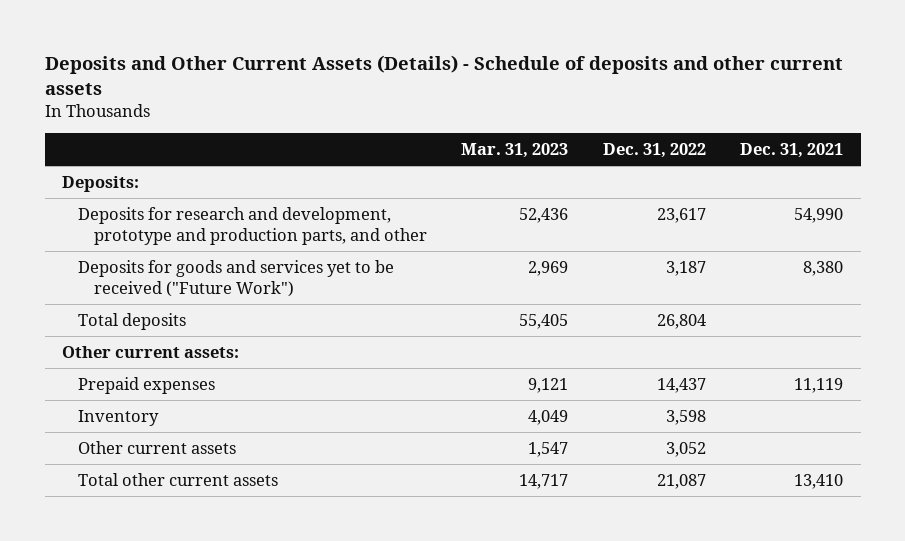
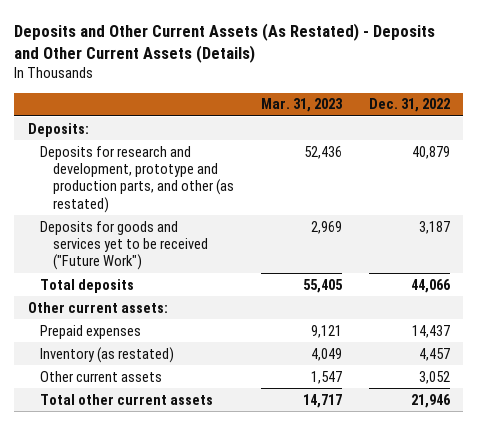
[44,54,843,96] Deposits and Other Current Assets (Details) - Schedule of deposits and other current assets -> [14,22,436,63] Deposits and Other Current Assets (As Restated) - Deposits and Other Current Assets (Details)
[740,143,844,159] Dec. 31, 2021 -> none
[77,206,427,245] Deposits for research and development, prototype and production parts, and other -> [40,145,234,213] Deposits for research and development, prototype and production parts, and other (as restated)
[656,207,706,223] 23,617 -> [411,145,450,159] 40,879
[656,313,706,329] 26,804 -> [410,278,451,293] 44,066
[77,409,159,426] Inventory -> [40,346,175,363] Inventory (as restated)
[665,409,706,425] 3,598 -> [418,347,450,361] 4,457
[656,473,706,489] 21,087 -> [410,393,451,408] 21,946

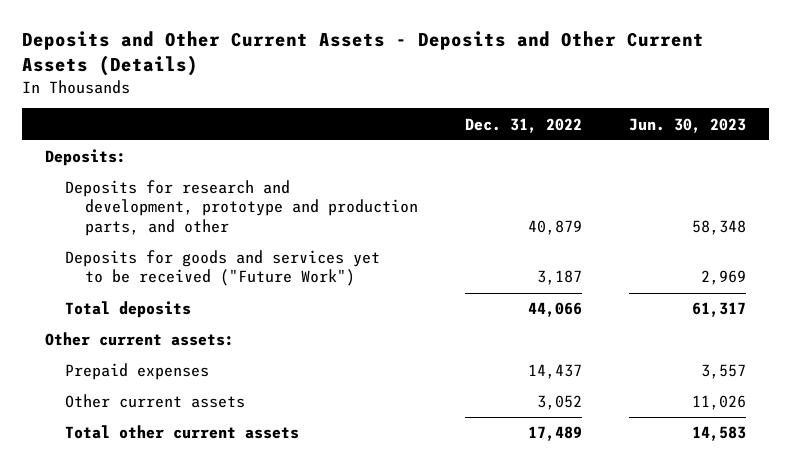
[14,22,436,63] Deposits and Other Current Assets (As Restated) - Deposits and Other Current Assets (Details) -> [21,31,704,77] Deposits and Other Current Assets - Deposits and Other Current Assets (Details)
[260,98,343,113] Mar. 31, 2023 -> none
none -> [628,117,746,133] Jun. 30, 2023
[40,145,234,213] Deposits for research and development, prototype and production parts, and other (as restated) -> [65,180,419,236] Deposits for research and development, prototype and production parts, and other
[40,346,175,363] Inventory (as restated) -> none
[410,393,451,408] 21,946 -> [528,426,583,442] 17,489

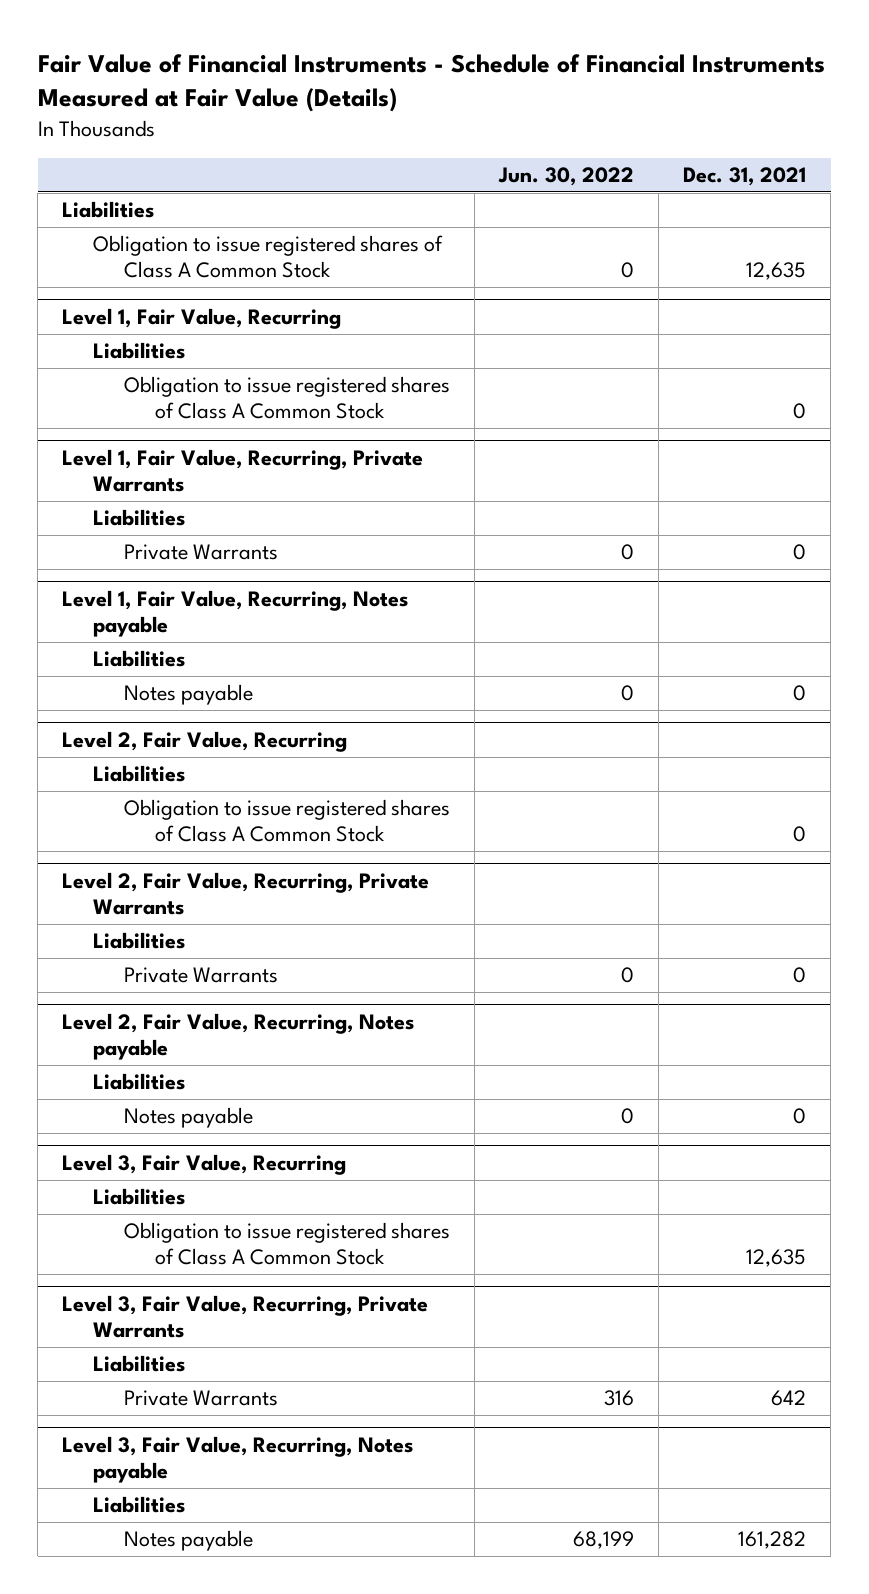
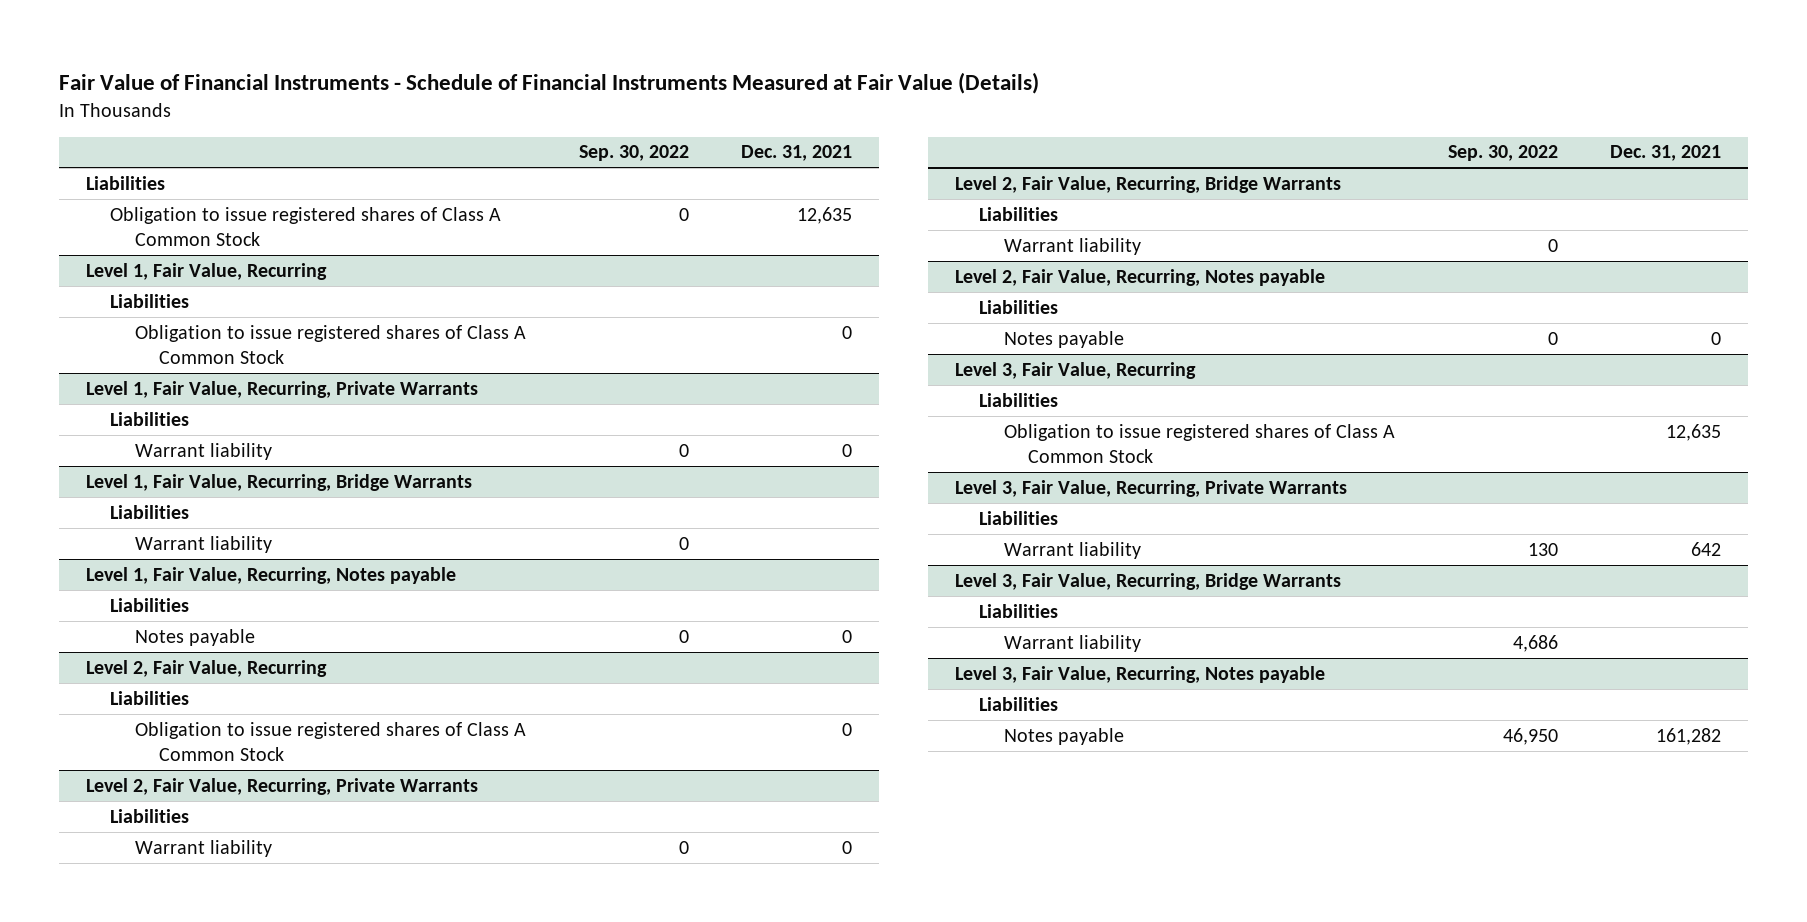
[498,167,635,187] Jun. 30, 2022 -> none
none -> [578,145,689,162] Sep. 30, 2022
[124,544,279,561] Private Warrants -> [134,442,272,460] Warrant liability
none -> [85,473,472,491] Level 1, Fair Value, Recurring, Bridge Warrants
none -> [110,504,190,519] Liabilities
none -> [134,535,272,553] Warrant liability
[124,967,279,984] Private Warrants -> [134,839,272,857] Warrant liability
none -> [954,175,1341,193] Level 2, Fair Value, Recurring, Bridge Warrants
none -> [979,206,1059,221] Liabilities
none -> [1003,237,1141,255] Warrant liability
[124,1390,279,1407] Private Warrants -> [1003,541,1141,559] Warrant liability
none -> [954,572,1341,590] Level 3, Fair Value, Recurring, Bridge Warrants
none -> [979,603,1059,618] Liabilities
none -> [1003,634,1141,652] Warrant liability

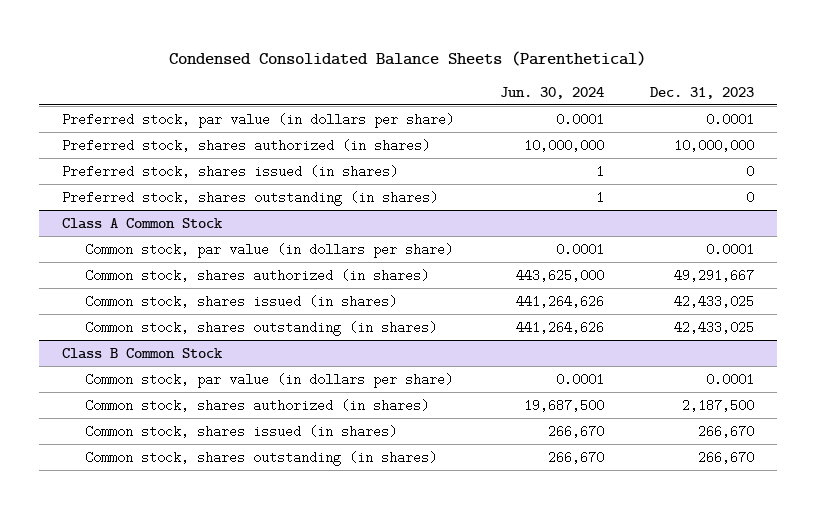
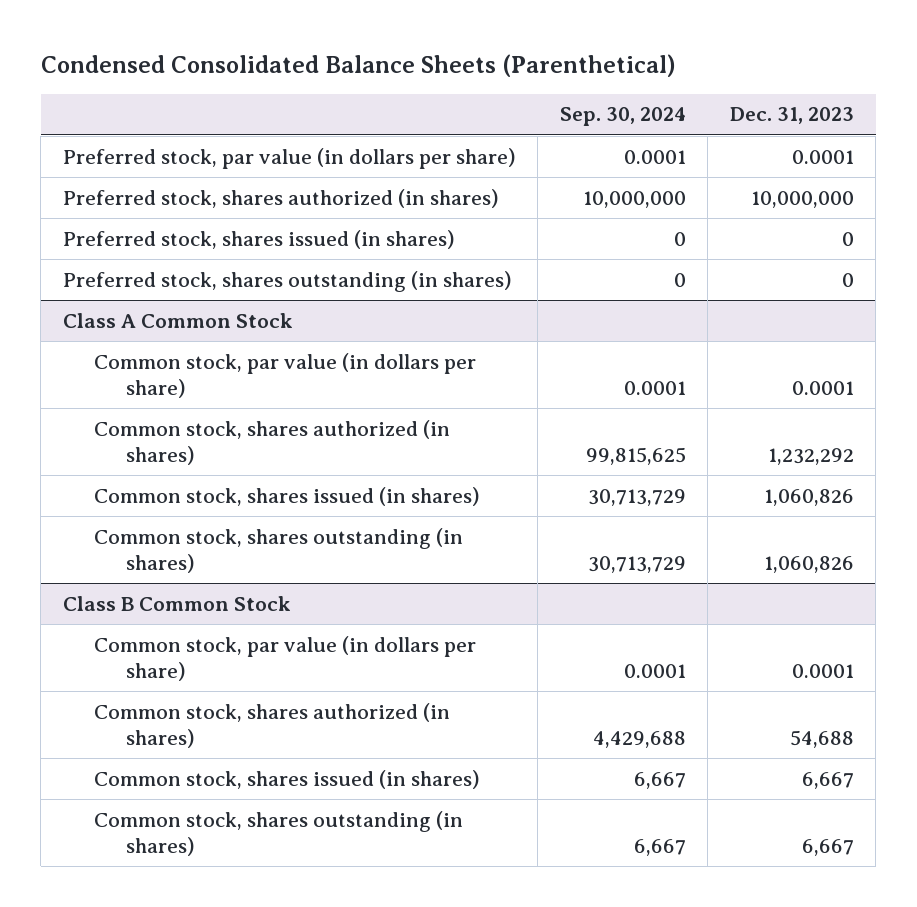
[500,86,605,99] Jun. 30, 2024 -> none
none -> [559,107,686,127] Sep. 30, 2024
[673,268,754,282] 49,291,667 -> [767,447,854,465] 1,232,292
[673,294,754,308] 42,433,025 -> [763,488,854,506] 1,060,826
[673,320,754,334] 42,433,025 -> [763,555,854,573] 1,060,826
[681,398,754,412] 2,187,500 -> [789,729,854,748] 54,688
[697,424,754,438] 266,670 -> [801,771,854,789] 6,667
[697,450,754,464] 266,670 -> [801,838,854,856] 6,667

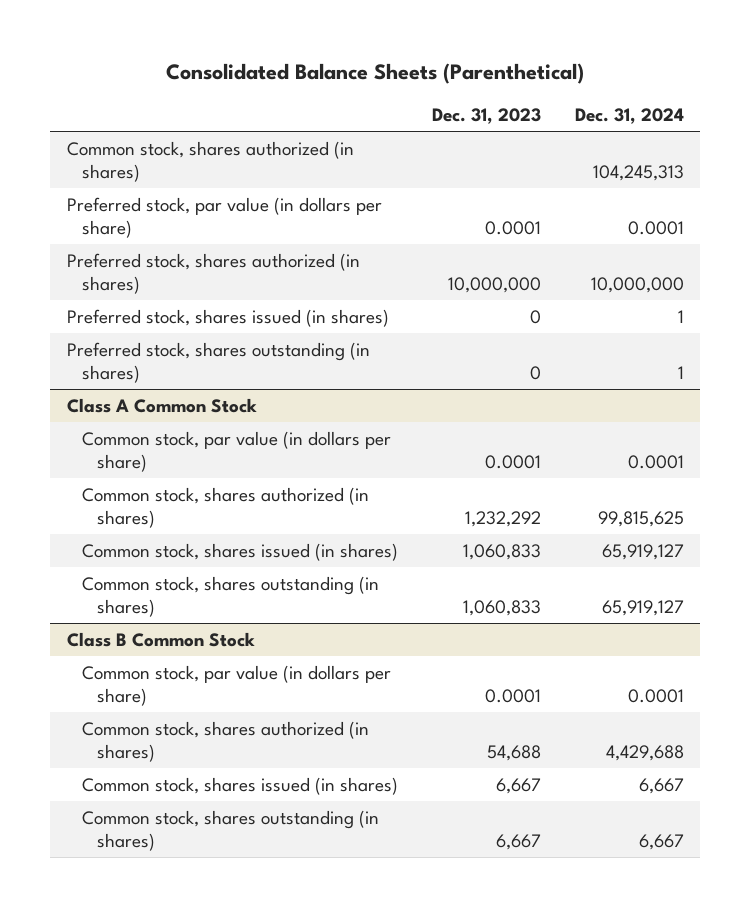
[40,54,676,78] Condensed Consolidated Balance Sheets (Parenthetical) -> [166,63,585,85] Consolidated Balance Sheets (Parenthetical)
[559,107,686,127] Sep. 30, 2024 -> none
none -> [574,108,684,125] Dec. 31, 2024
none -> [66,140,354,183] Common stock, shares authorized (in shares)
[763,488,854,506] 1,060,826 -> [462,543,541,560] 1,060,833
[763,555,854,573] 1,060,826 -> [462,600,541,617] 1,060,833

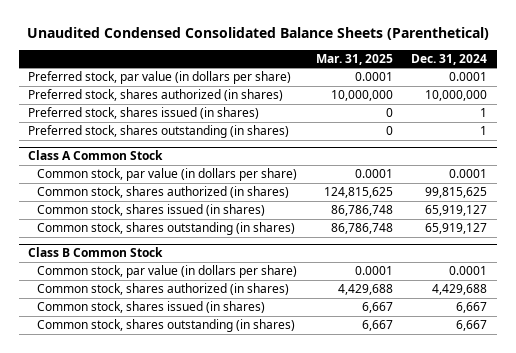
[166,63,585,85] Consolidated Balance Sheets (Parenthetical) -> [26,26,489,40] Unaudited Condensed Consolidated Balance Sheets (Parenthetical)
[431,108,541,125] Dec. 31, 2023 -> none
none -> [315,53,393,65] Mar. 31, 2025
[66,140,354,183] Common stock, shares authorized (in shares) -> none

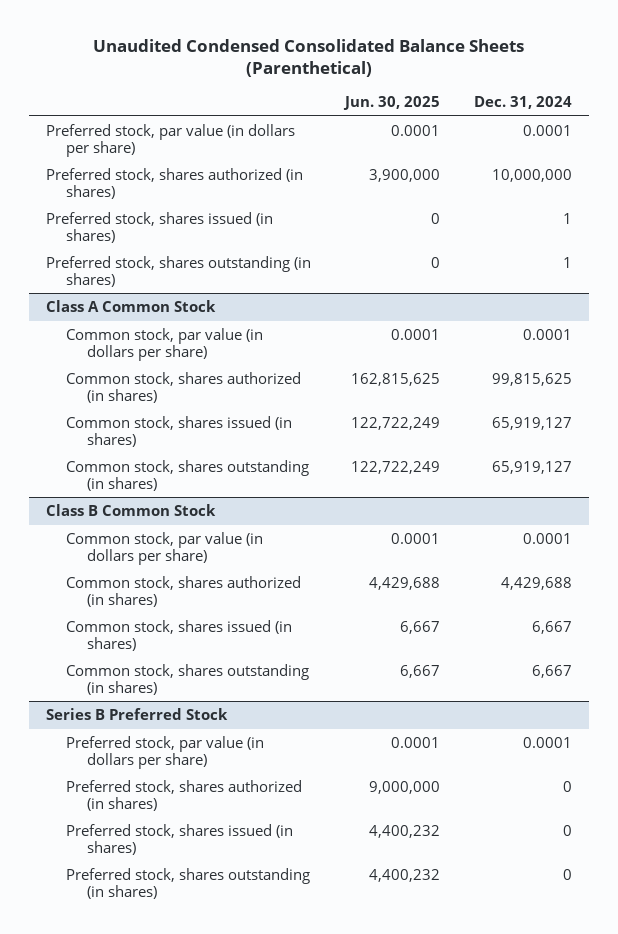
[315,53,393,65] Mar. 31, 2025 -> none
none -> [343,96,441,111] Jun. 30, 2025
none -> [46,707,229,720] Series B Preferred Stock
none -> [66,735,265,769] Preferred stock, par value (in dollars per share)
none -> [66,779,303,811] Preferred stock, shares authorized (in shares)
none -> [66,823,294,855] Preferred stock, shares issued (in shares)
none -> [66,867,311,899] Preferred stock, shares outstanding (in shares)

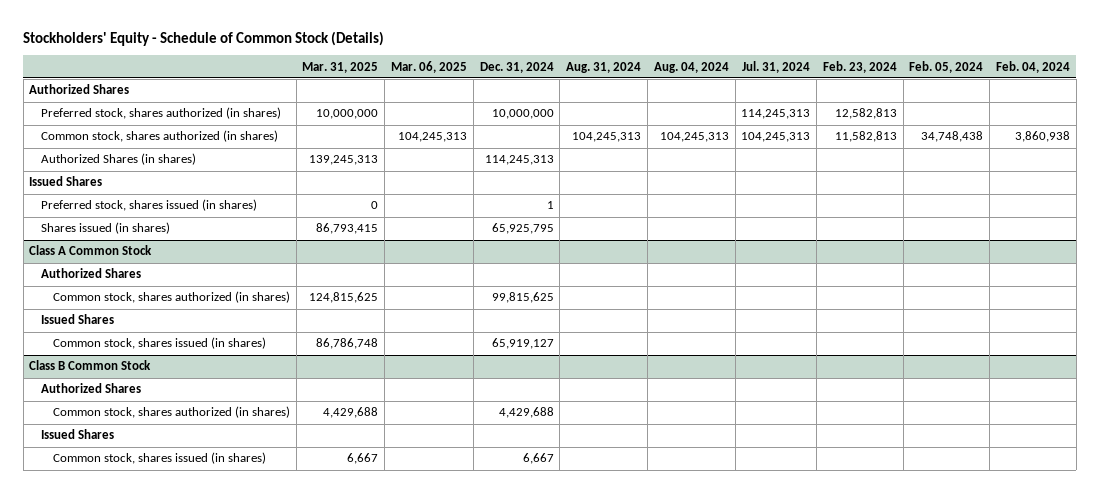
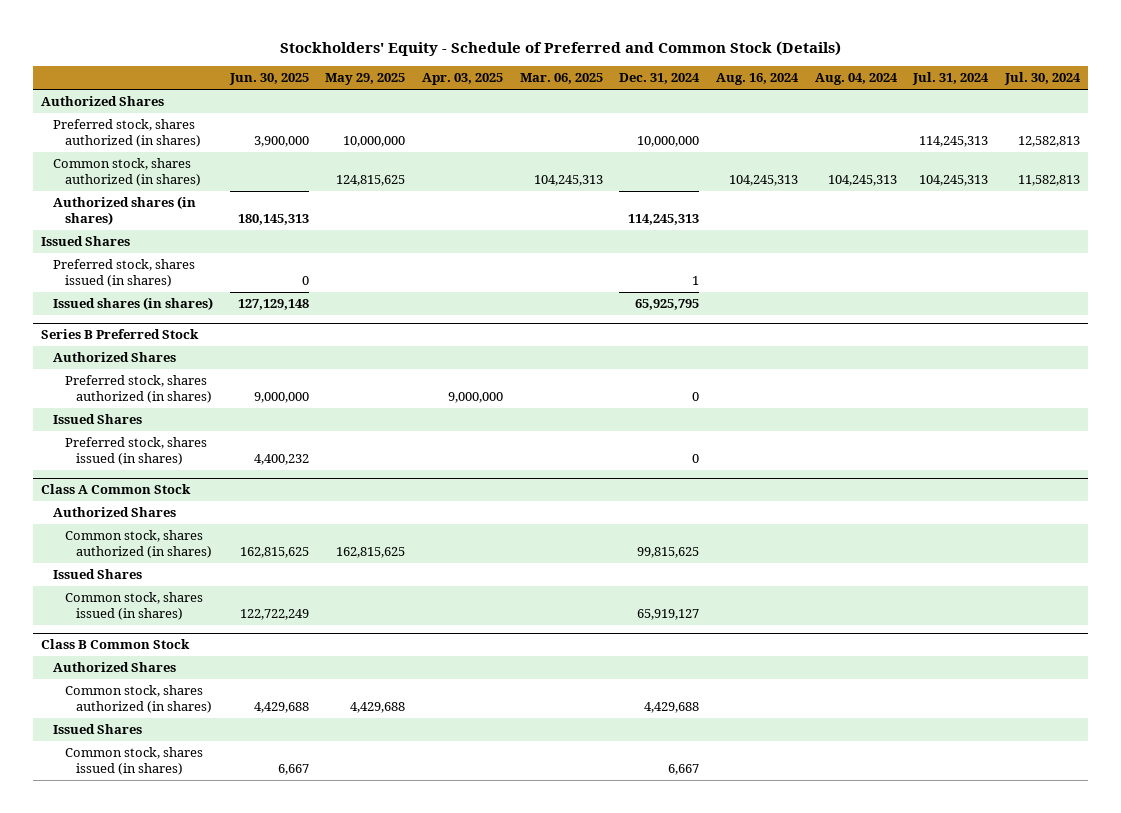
[23,30,385,46] Stockholders' Equity - Schedule of Common Stock (Details) -> [279,41,841,57] Stockholders' Equity - Schedule of Preferred and Common Stock (Details)
[302,61,379,73] Mar. 31, 2025 -> none
[566,61,642,73] Aug. 31, 2024 -> none
[822,60,897,73] Feb. 23, 2024 -> none
[909,60,984,73] Feb. 05, 2024 -> none
[995,60,1070,73] Feb. 04, 2024 -> none
none -> [228,73,309,86] Jun. 30, 2025
none -> [325,73,406,86] May 29, 2025
none -> [421,73,503,86] Apr. 03, 2025
none -> [715,73,799,86] Aug. 16, 2024
none -> [1003,72,1081,86] Jul. 30, 2024
[41,153,197,166] Authorized Shares (in shares) -> [52,196,196,226] Authorized shares (in shares)
[41,222,171,235] Shares issued (in shares) -> [52,297,213,311] Issued shares (in shares)
none -> [41,329,200,340] Series B Preferred Stock
none -> [52,352,176,363] Authorized Shares
none -> [64,375,213,404] Preferred stock, shares authorized (in shares)
none -> [52,414,142,425] Issued Shares
none -> [64,437,207,466] Preferred stock, shares issued (in shares)

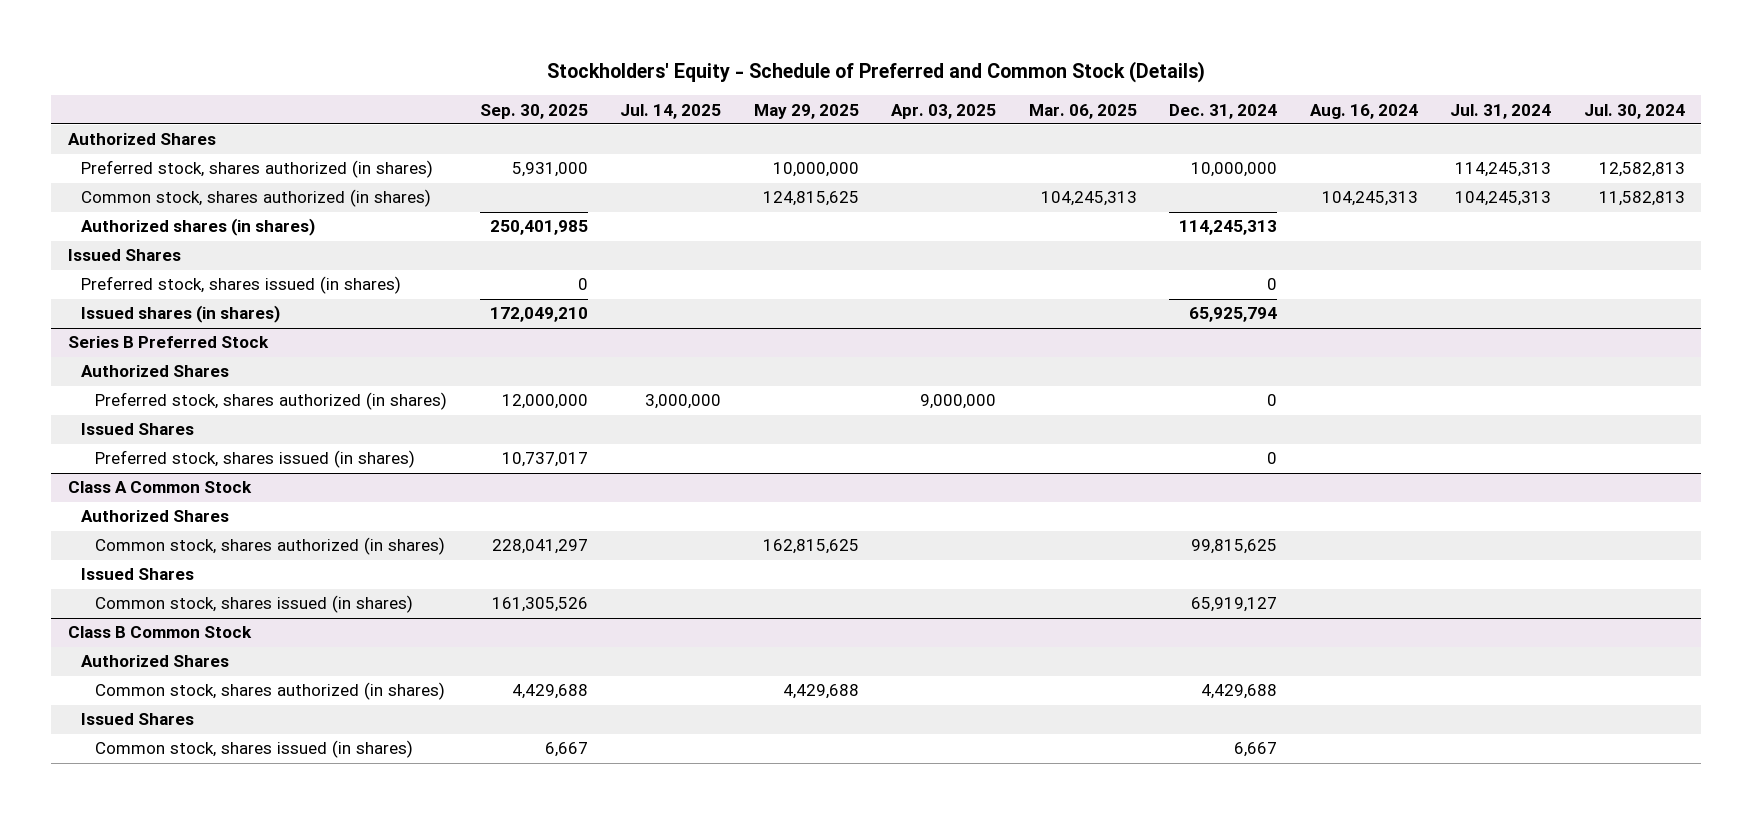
[228,73,309,86] Jun. 30, 2025 -> none
[814,73,898,86] Aug. 04, 2024 -> none
none -> [479,103,588,119] Sep. 30, 2025
none -> [620,103,722,119] Jul. 14, 2025
[692,276,700,286] 1 -> [1267,278,1278,291] 0
[635,299,700,311] 65,925,795 -> [1189,307,1278,323] 65,925,794

